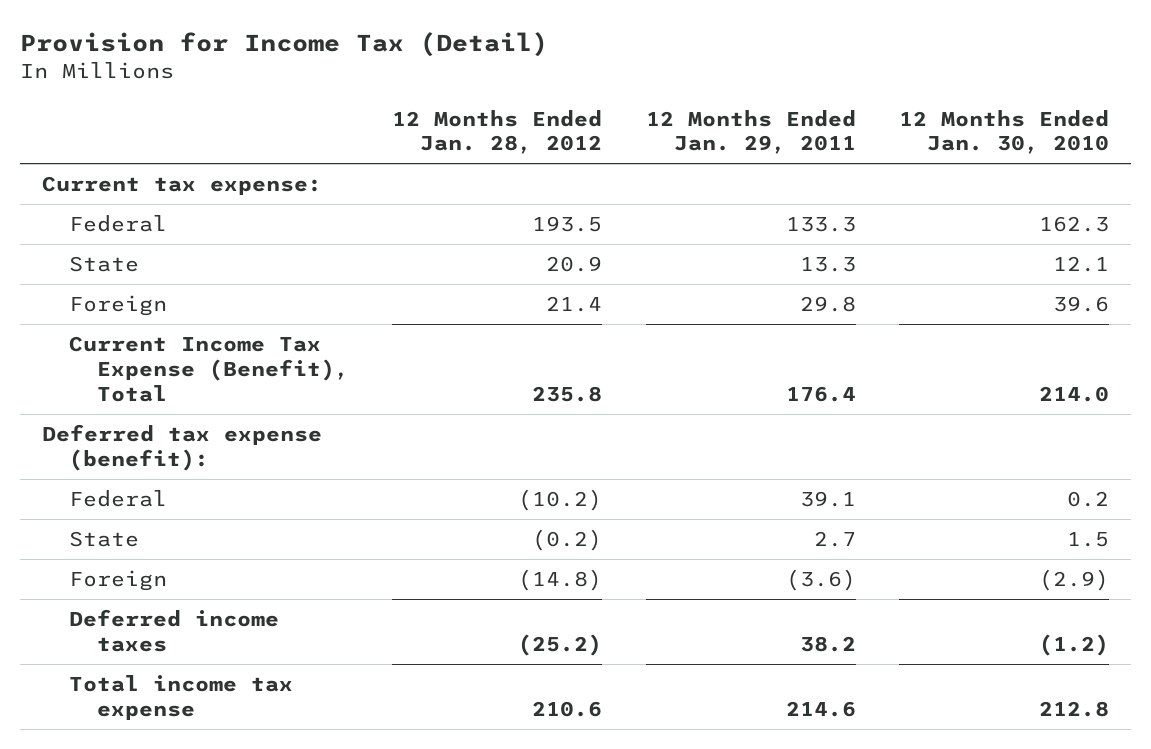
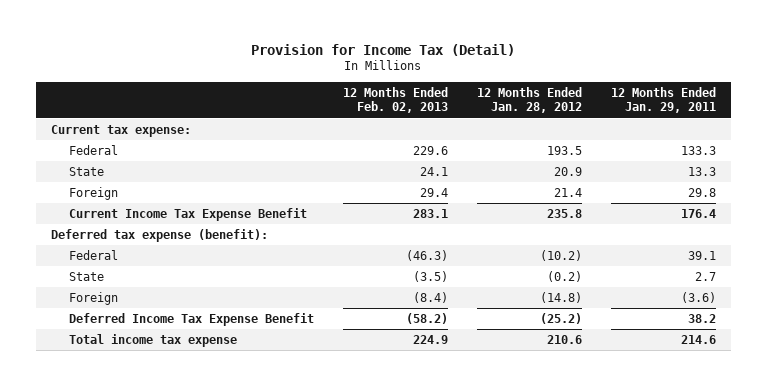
[899,109,1110,155] 12 Months Ended Jan. 30, 2010 -> none
none -> [342,87,448,114] 12 Months Ended Feb. 02, 2013
[69,336,349,402] Current Income Tax Expense (Benefit), Total -> [68,208,307,222] Current Income Tax Expense Benefit
[69,609,280,653] Deferred income taxes -> [68,313,314,327] Deferred Income Tax Expense Benefit

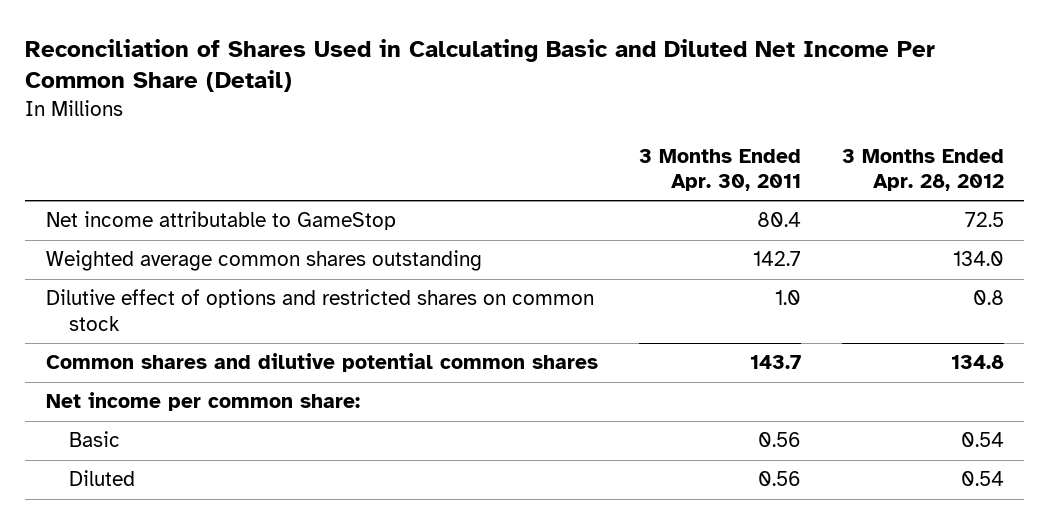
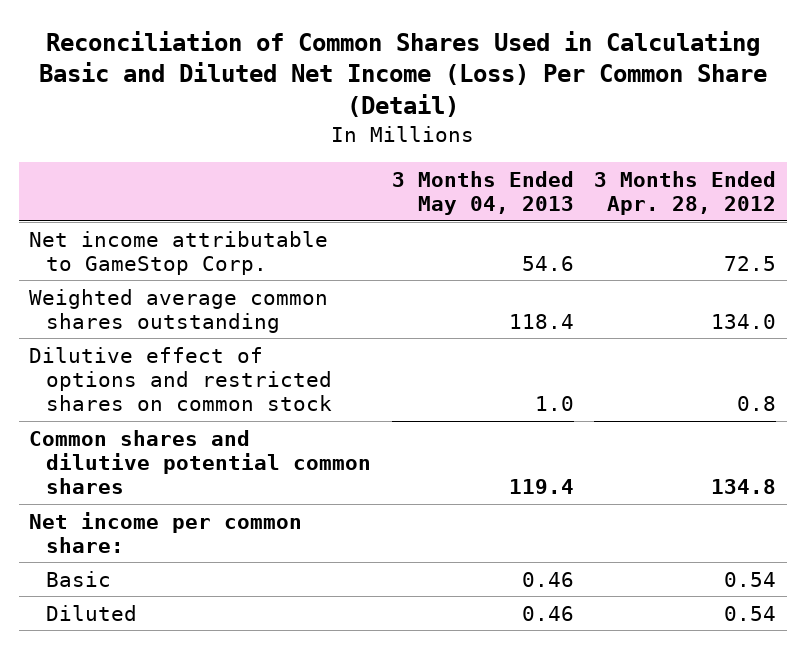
[25,38,936,93] Reconciliation of Shares Used in Calculating Basic and Diluted Net Income Per Common Share (Detail) -> [38,30,767,118] Reconciliation of Common Shares Used in Calculating Basic and Diluted Net Income (Loss) Per Common Share (Detail)
[638,148,801,192] 3 Months Ended Apr. 30, 2011 -> none
none -> [391,170,574,215] 3 Months Ended May 04, 2013
[45,211,396,231] Net income attributable to GameStop -> [29,230,329,275] Net income attributable to GameStop Corp.

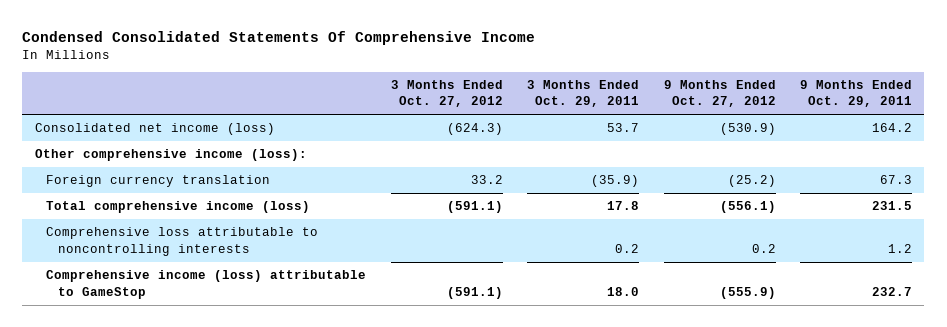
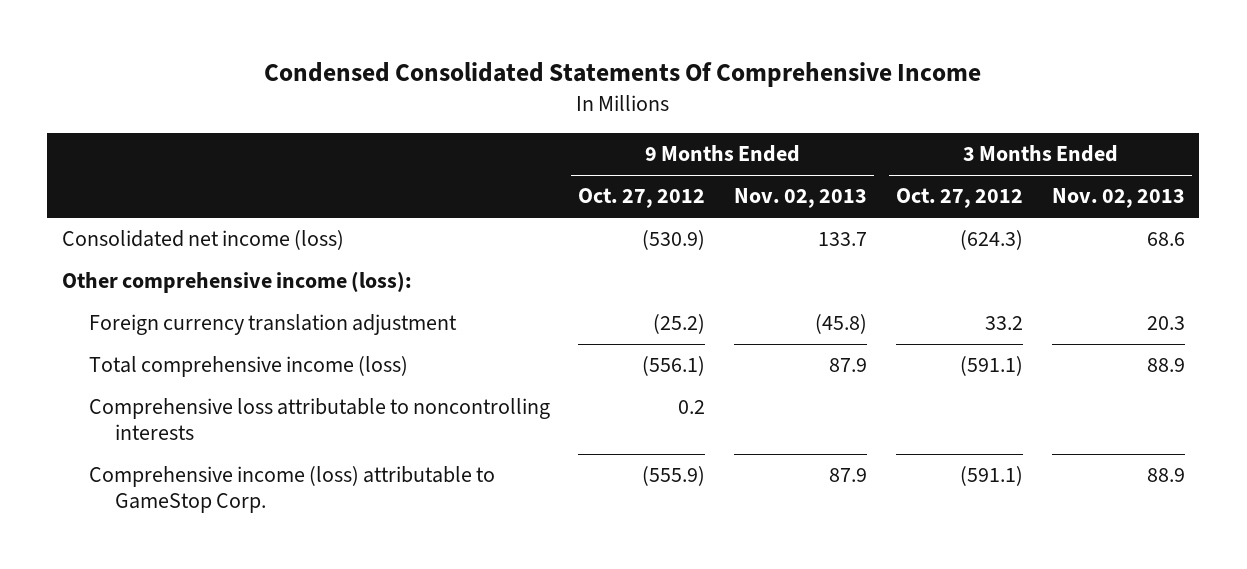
[527,79,640,108] 3 Months Ended Oct. 29, 2011 -> none
[800,79,913,108] 9 Months Ended Oct. 29, 2011 -> none
none -> [734,188,868,209] Nov. 02, 2013
none -> [1051,188,1185,209] Nov. 02, 2013
[46,175,271,188] Foreign currency translation -> [88,314,457,336] Foreign currency translation adjustment
[46,270,367,299] Comprehensive income (loss) attributable to GameStop -> [88,466,495,513] Comprehensive income (loss) attributable to GameStop Corp.

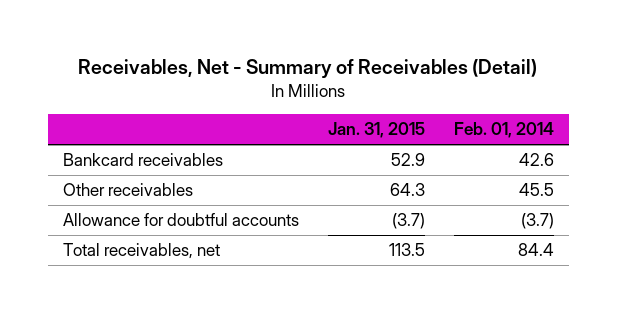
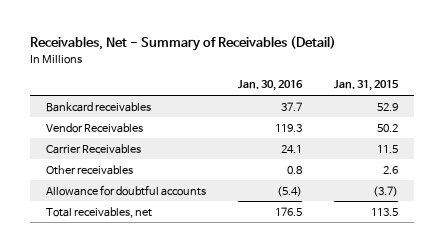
[454,122,555,139] Feb. 01, 2014 -> none
none -> [237,80,303,92] Jan. 30, 2016
none -> [45,122,143,133] Vendor Receivables
none -> [45,143,141,154] Carrier Receivables
[389,183,425,197] 64.3 -> [382,165,398,174] 2.6

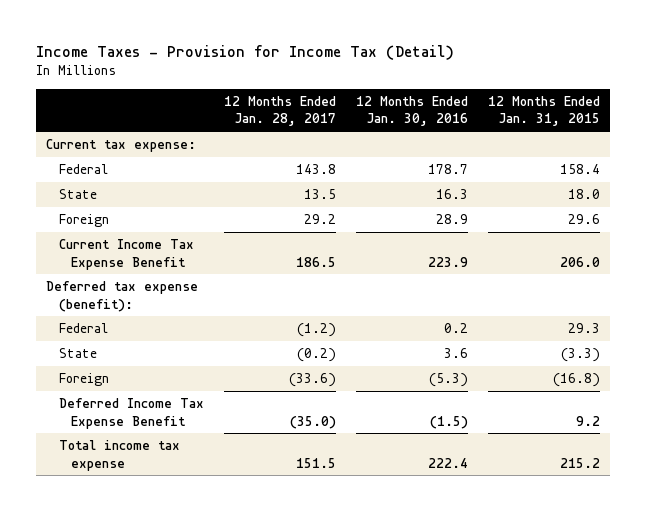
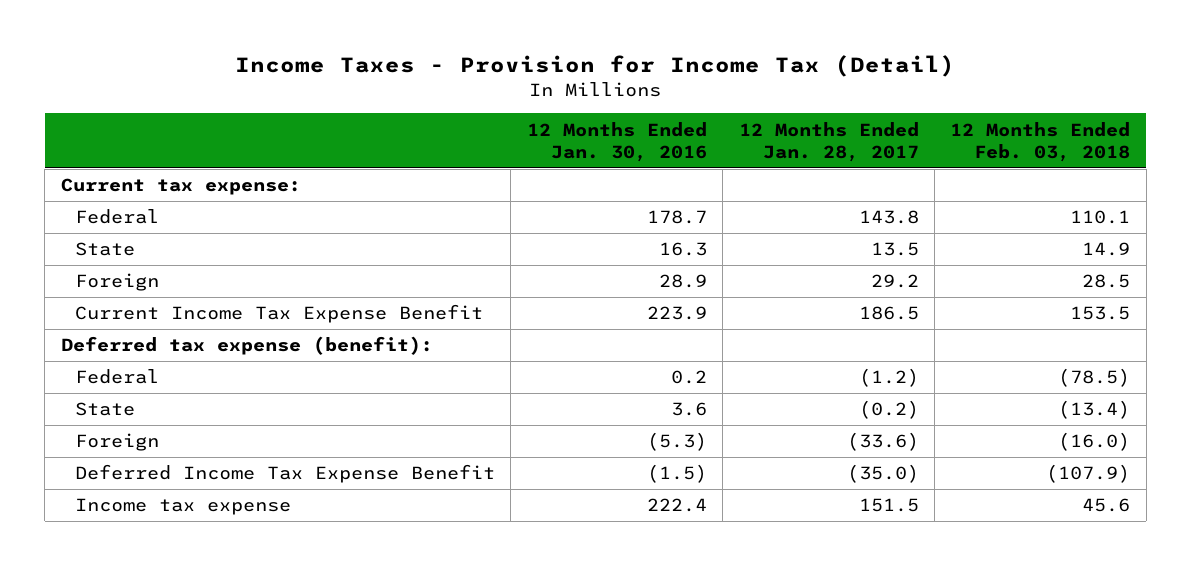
[488,95,601,127] 12 Months Ended Jan. 31, 2015 -> none
none -> [950,121,1131,162] 12 Months Ended Feb. 03, 2018
[58,440,180,471] Total income tax expense -> [74,498,291,516] Income tax expense

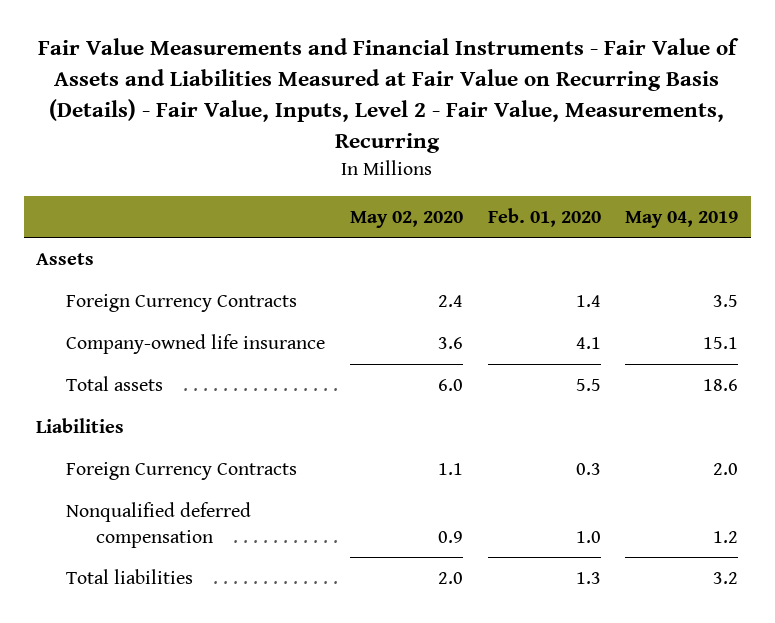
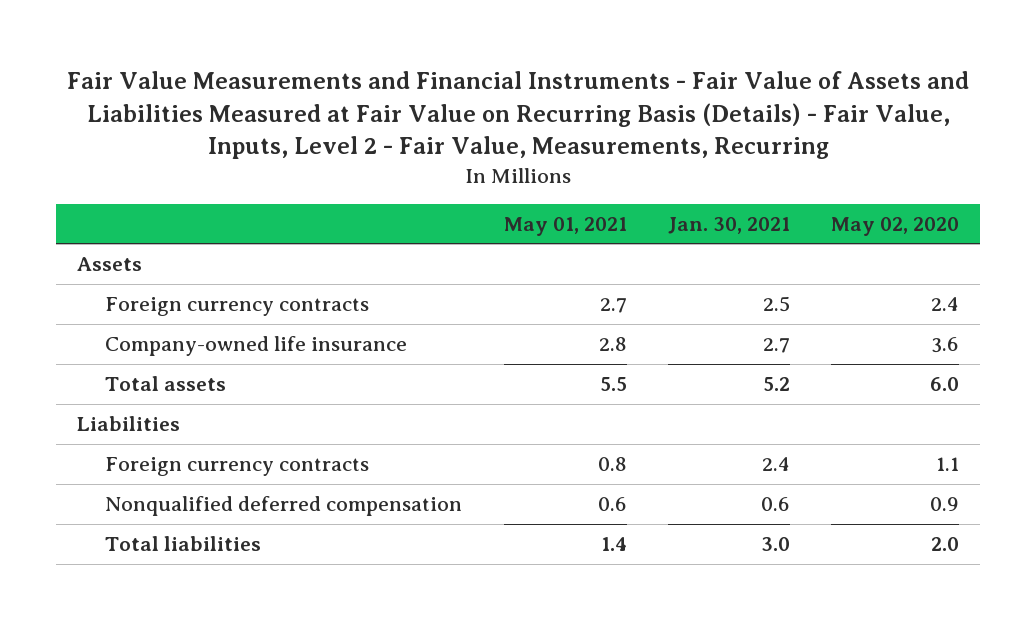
[487,207,601,227] Feb. 01, 2020 -> none
[625,210,739,228] May 04, 2019 -> none
none -> [503,216,627,236] May 01, 2021
none -> [667,216,790,234] Jan. 30, 2021
[66,294,298,313] Foreign Currency Contracts -> [105,297,370,317] Foreign currency contracts
[66,462,298,481] Foreign Currency Contracts -> [105,457,370,477] Foreign currency contracts

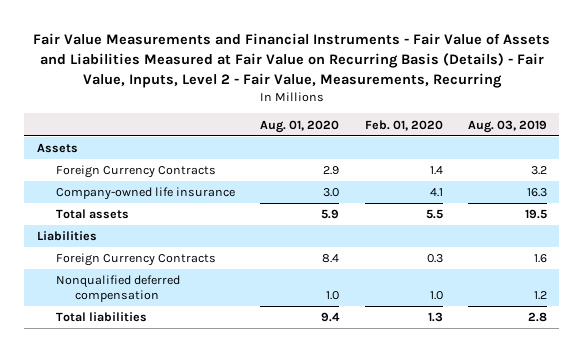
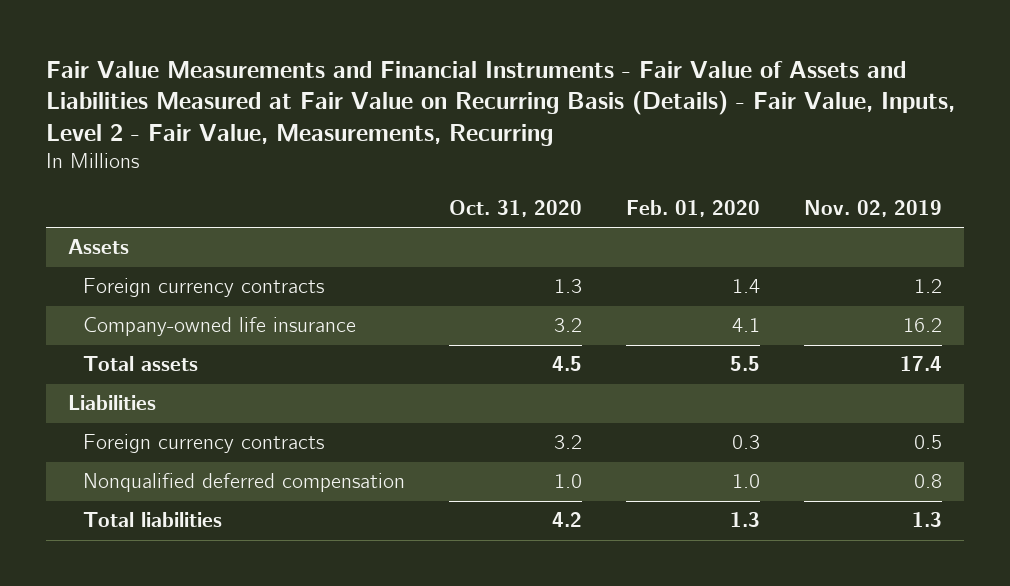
[260,119,340,133] Aug. 01, 2020 -> none
[467,119,547,133] Aug. 03, 2019 -> none
none -> [448,199,582,217] Oct. 31, 2020
none -> [804,199,943,217] Nov. 02, 2019
[56,165,217,179] Foreign Currency Contracts -> [82,278,324,298] Foreign currency contracts
[56,253,217,267] Foreign Currency Contracts -> [82,434,324,454] Foreign currency contracts

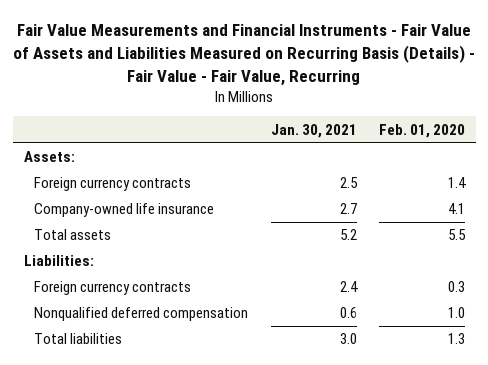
[46,60,956,146] Fair Value Measurements and Financial Instruments - Fair Value of Assets and Liabilities Measured at Fair Value on Recurring Basis (Details) - Fair Value, Inputs, Level 2 - Fair Value, Measurements, Recurring -> [13,23,476,86] Fair Value Measurements and Financial Instruments - Fair Value of Assets and Liabilities Measured on Recurring Basis (Details) - Fair Value - Fair Value, Recurring
[448,199,582,217] Oct. 31, 2020 -> none
[804,199,943,217] Nov. 02, 2019 -> none
none -> [270,123,357,138] Jan. 30, 2021
[68,239,130,255] Assets -> [23,151,75,163] Assets:
[68,395,157,411] Liabilities -> [23,255,94,267] Liabilities:

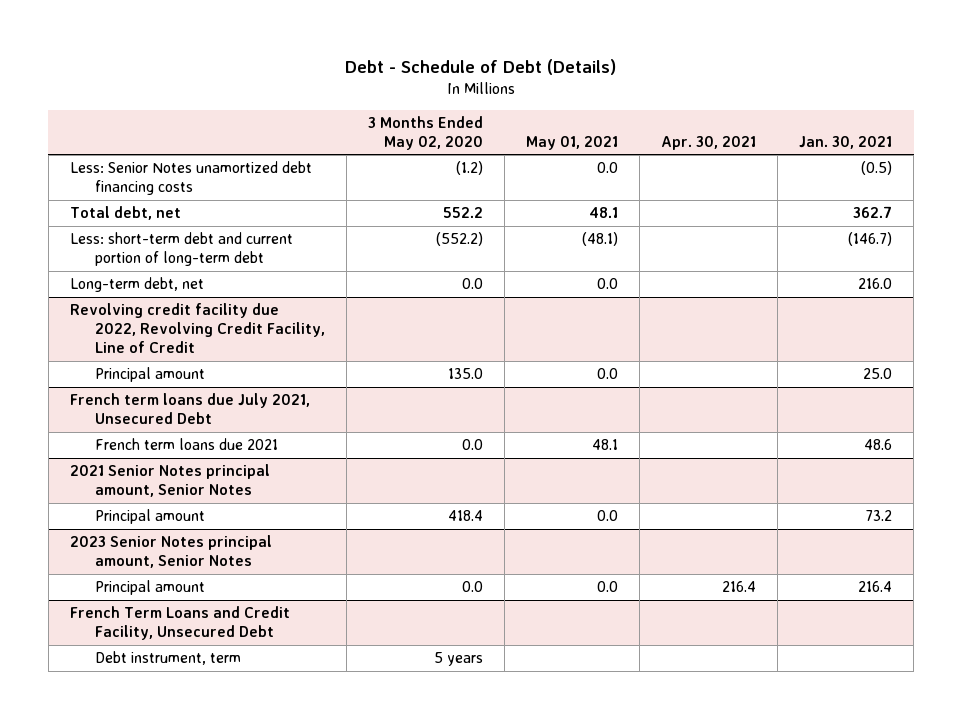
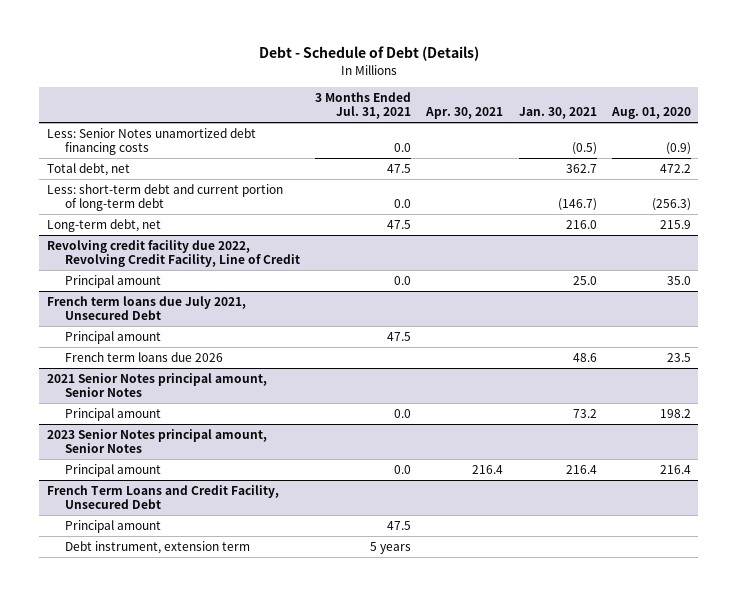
[367,115,483,150] 3 Months Ended May 02, 2020 -> none
[525,135,618,150] May 01, 2021 -> none
none -> [315,91,412,120] 3 Months Ended Jul. 31, 2021
none -> [610,107,691,120] Aug. 01, 2020
none -> [64,330,161,344] Principal amount
[94,438,278,451] French term loans due 2021 -> [64,351,223,362] French term loans due 2026
none -> [64,519,161,533] Principal amount
[94,651,241,666] Debt instrument, term -> [64,540,250,554] Debt instrument, extension term

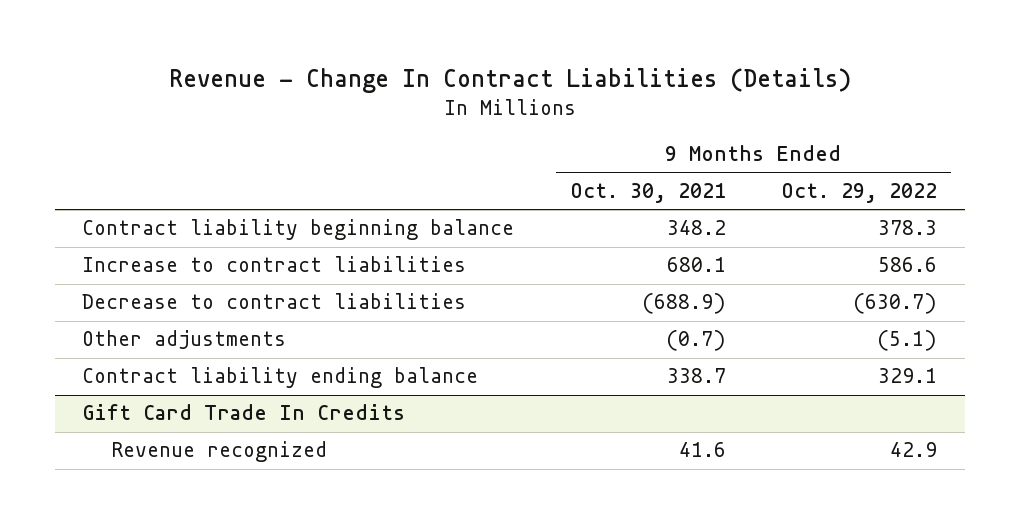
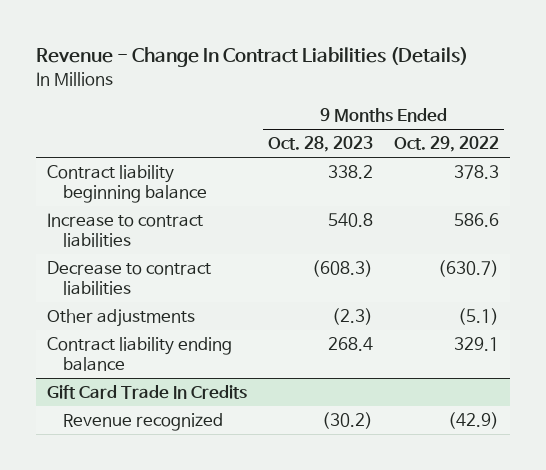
[569,182,726,203] Oct. 30, 2021 -> none
none -> [268,136,374,153] Oct. 28, 2023
[890,442,938,458] 42.9 -> [448,411,500,429] (42.9)

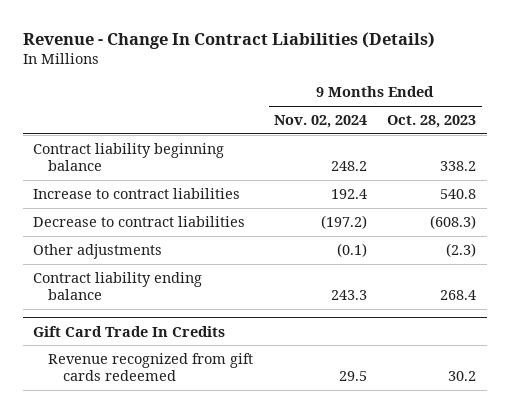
[394,136,500,153] Oct. 29, 2022 -> none
none -> [273,115,367,129] Nov. 02, 2024
[62,412,223,431] Revenue recognized -> [48,352,254,382] Revenue recognized from gift cards redeemed
[322,411,374,429] (30.2) -> [448,371,477,382] 30.2

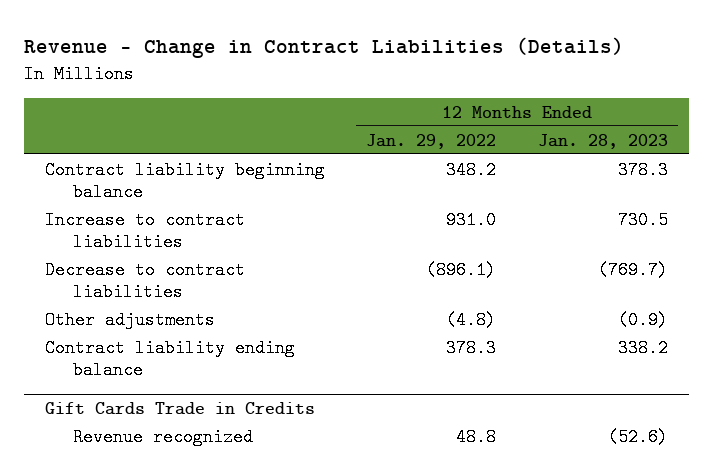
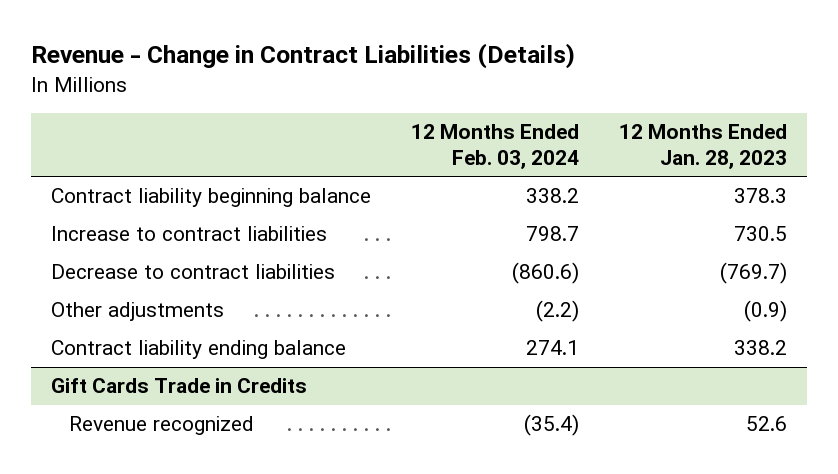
[366,133,497,149] Jan. 29, 2022 -> none
none -> [410,124,579,169] 12 Months Ended Feb. 03, 2024
[607,427,668,446] (52.6) -> [745,416,787,432] 52.6

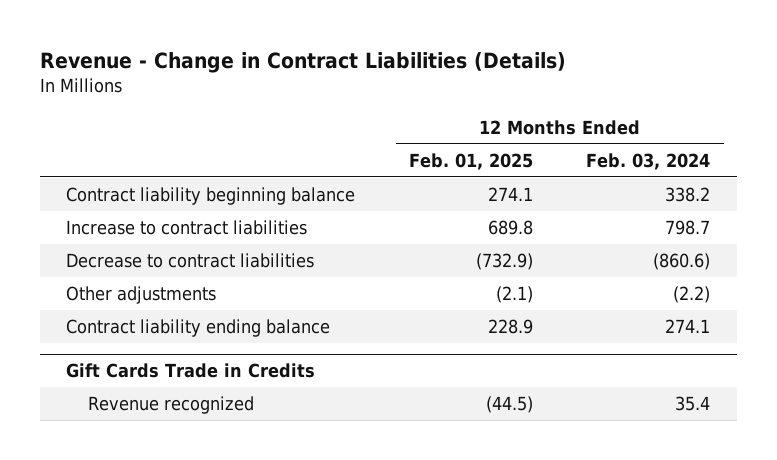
[618,124,787,169] 12 Months Ended Jan. 28, 2023 -> none
none -> [408,152,533,170] Feb. 01, 2025
[523,414,579,437] (35.4) -> [675,396,711,412] 35.4

